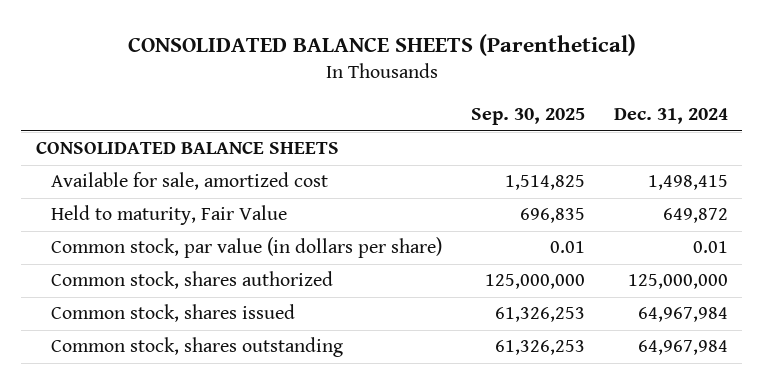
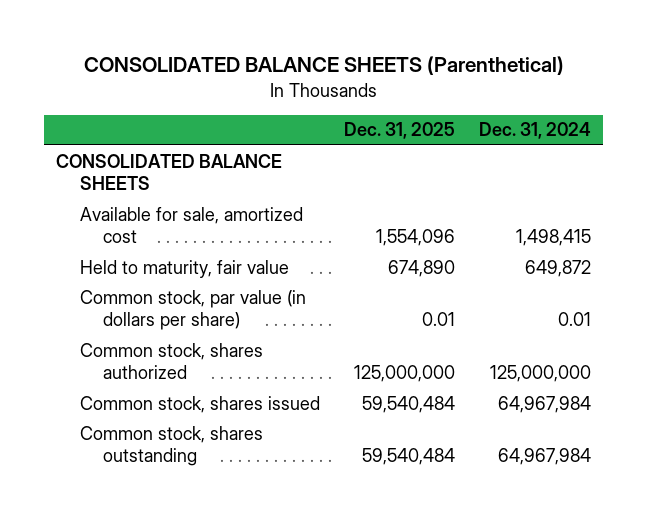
[470,108,585,126] Sep. 30, 2025 -> none
none -> [343,122,455,140] Dec. 31, 2025
[50,205,287,226] Held to maturity, Fair Value -> [79,259,289,278] Held to maturity, fair value

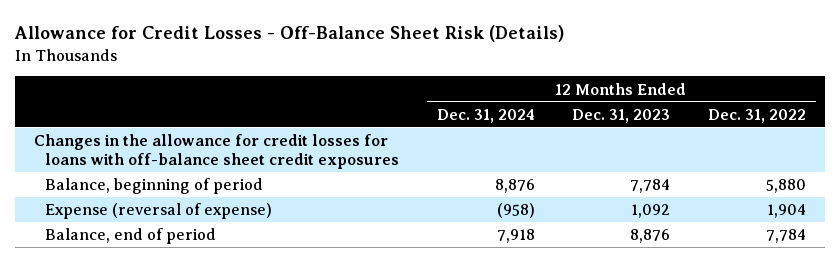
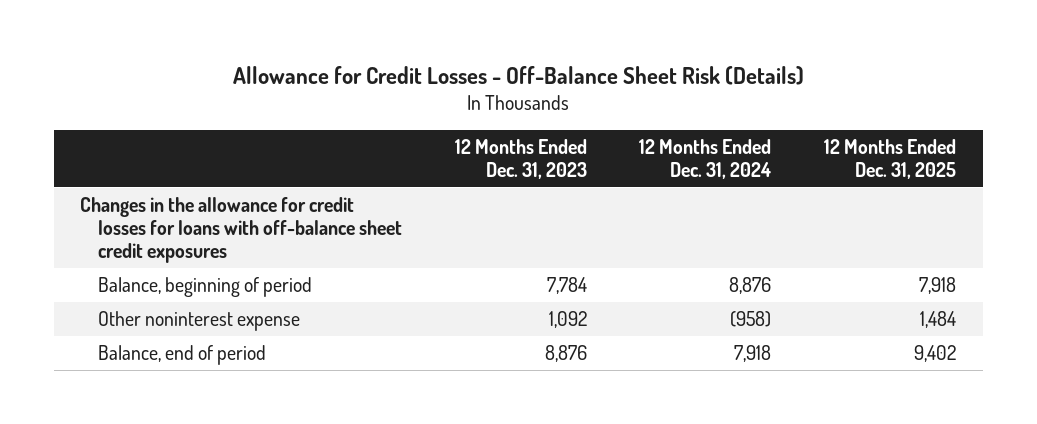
[708,108,807,123] Dec. 31, 2022 -> none
none -> [824,138,957,179] 12 Months Ended Dec. 31, 2025
[44,203,272,220] Expense (reversal of expense) -> [97,311,300,332] Other noninterest expense

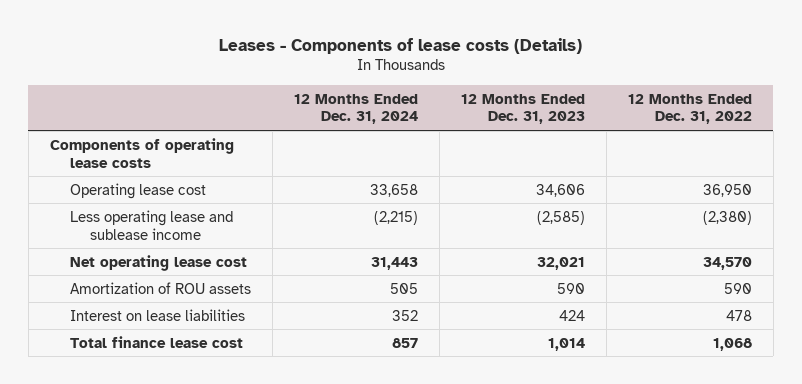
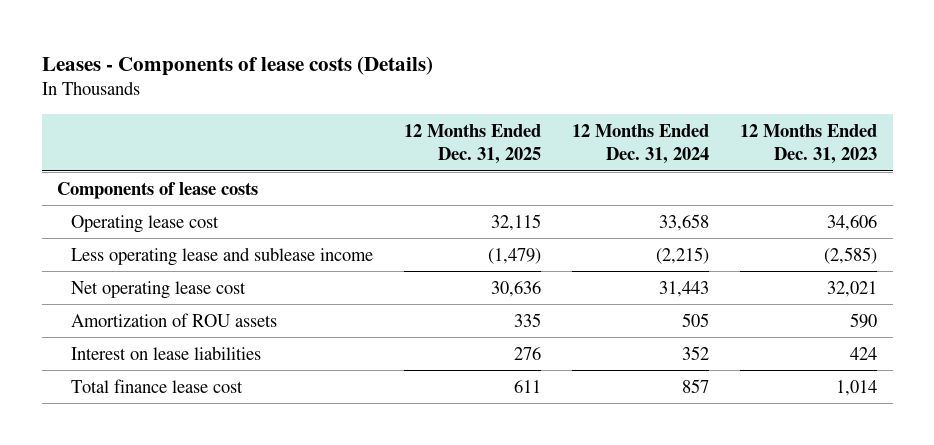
[627,93,752,125] 12 Months Ended Dec. 31, 2022 -> none
none -> [404,123,542,165] 12 Months Ended Dec. 31, 2025
[49,137,234,168] Components of operating lease costs -> [57,181,259,199] Components of lease costs

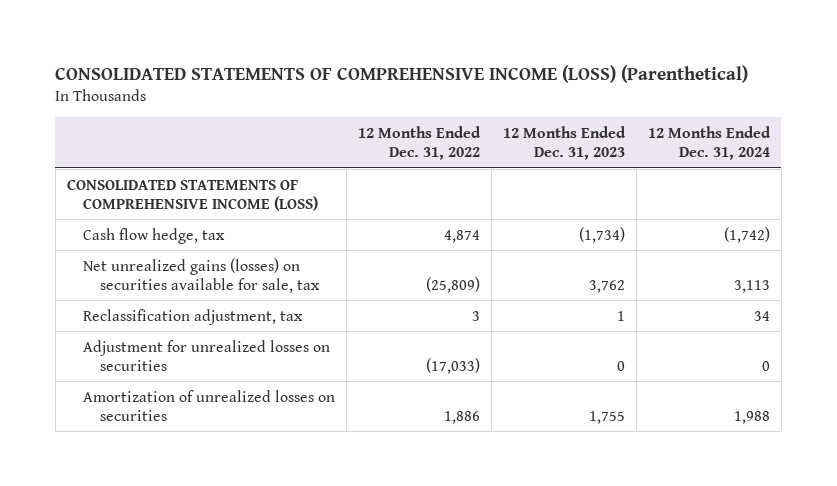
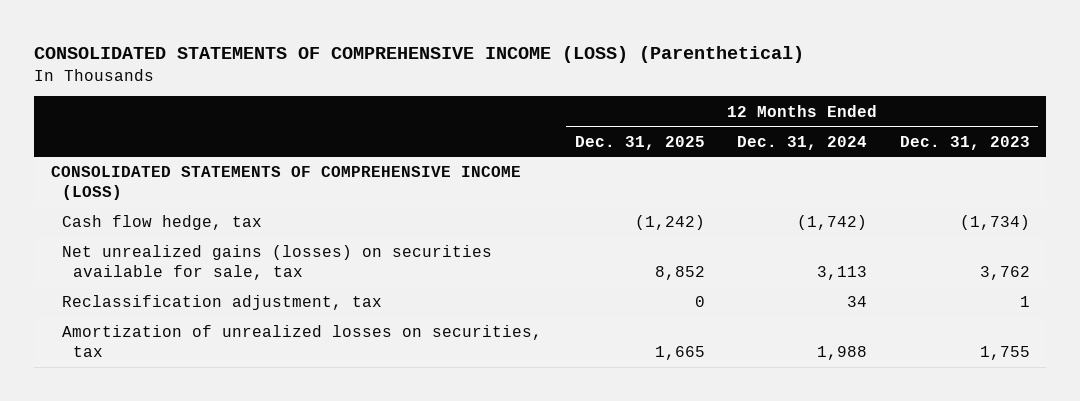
[358,125,482,161] 12 Months Ended Dec. 31, 2022 -> none
none -> [574,135,705,150] Dec. 31, 2025
[83,339,331,371] Adjustment for unrealized losses on securities -> none
[83,389,336,421] Amortization of unrealized losses on securities -> [62,325,543,357] Amortization of unrealized losses on securities, tax

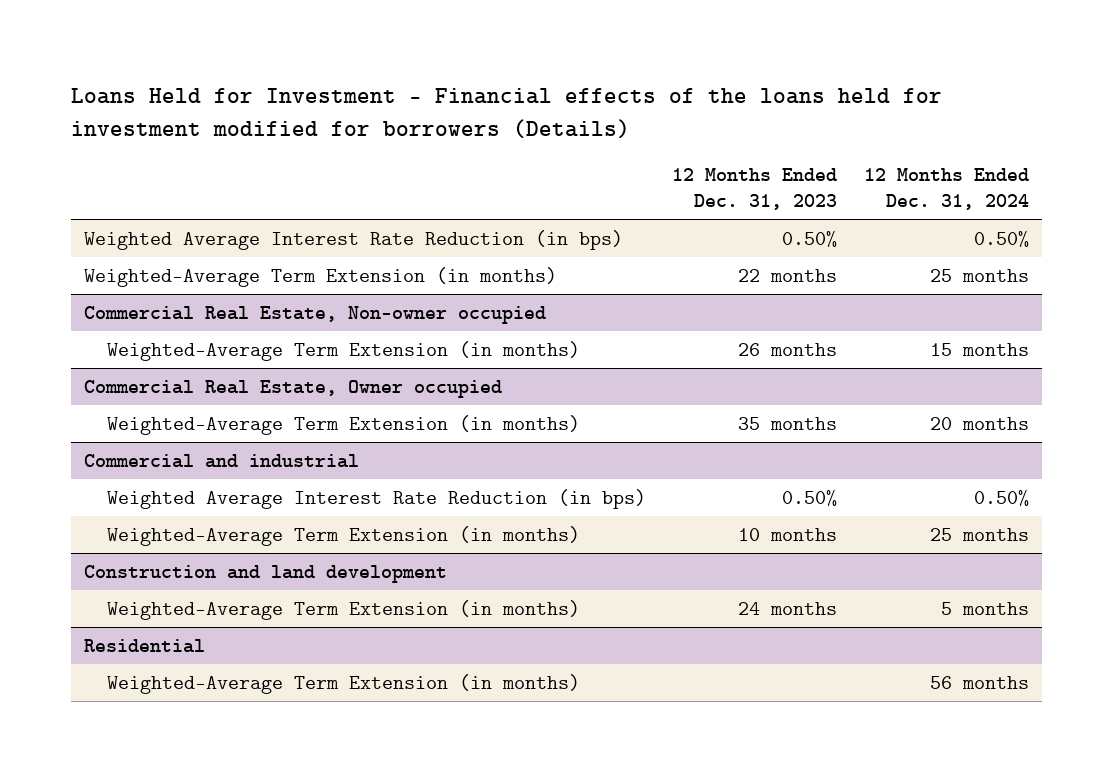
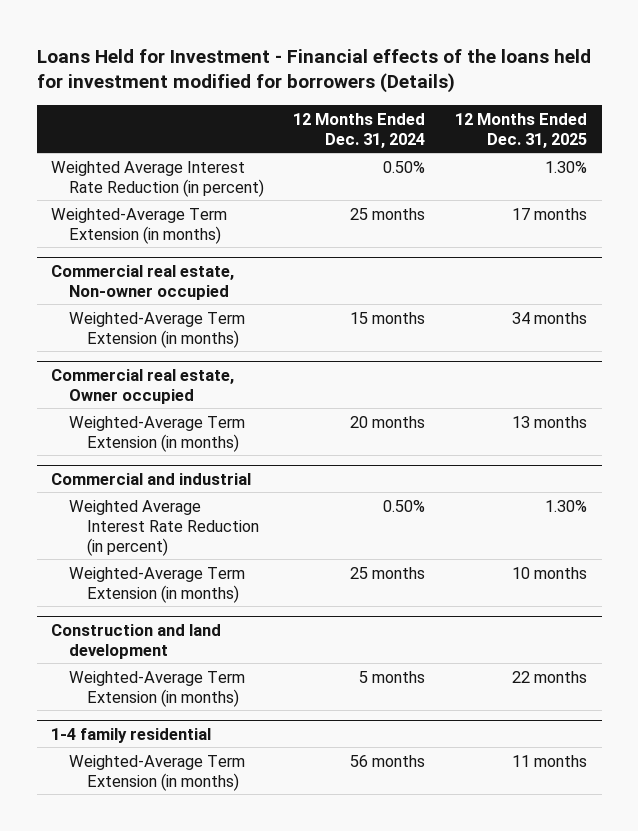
[672,168,838,211] 12 Months Ended Dec. 31, 2023 -> none
none -> [454,112,587,148] 12 Months Ended Dec. 31, 2025
[83,229,623,250] Weighted Average Interest Rate Reduction (in bps) -> [51,160,265,197] Weighted Average Interest Rate Reduction (in percent)
[83,305,546,324] Commercial Real Estate, Non-owner occupied -> [51,264,235,300] Commercial real estate, Non-owner occupied
[83,379,502,398] Commercial Real Estate, Owner occupied -> [51,368,235,404] Commercial real estate, Owner occupied
[106,488,646,509] Weighted Average Interest Rate Reduction (in bps) -> [69,499,259,556] Weighted Average Interest Rate Reduction (in percent)
[83,638,205,653] Residential -> [51,727,212,743] 1-4 family residential

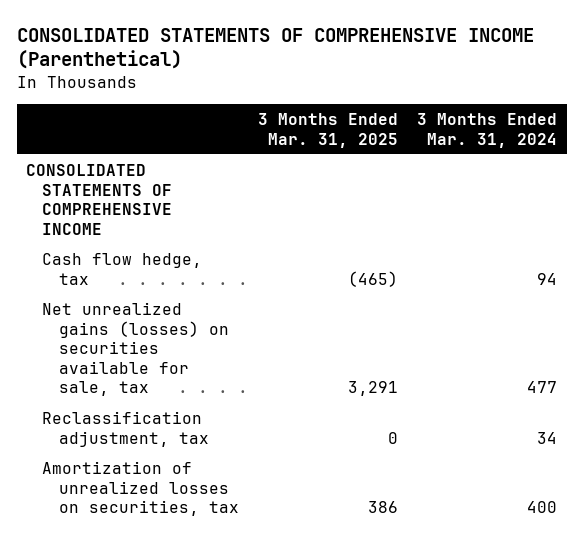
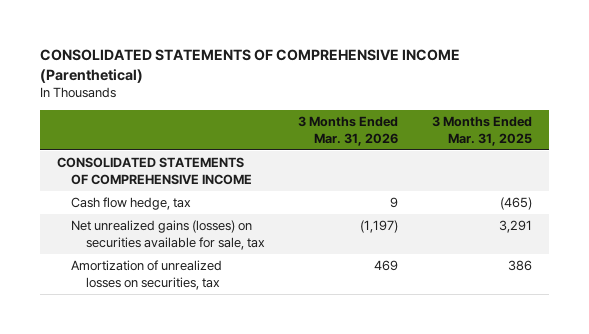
[416,113,557,148] 3 Months Ended Mar. 31, 2024 -> none
none -> [298,116,399,146] 3 Months Ended Mar. 31, 2026
[42,410,209,447] Reclassification adjustment, tax -> none

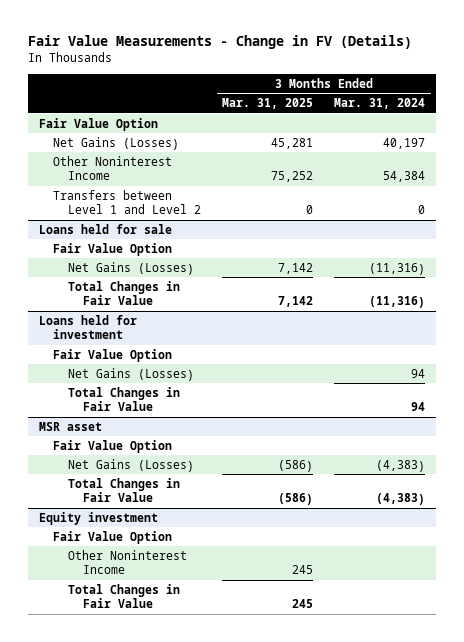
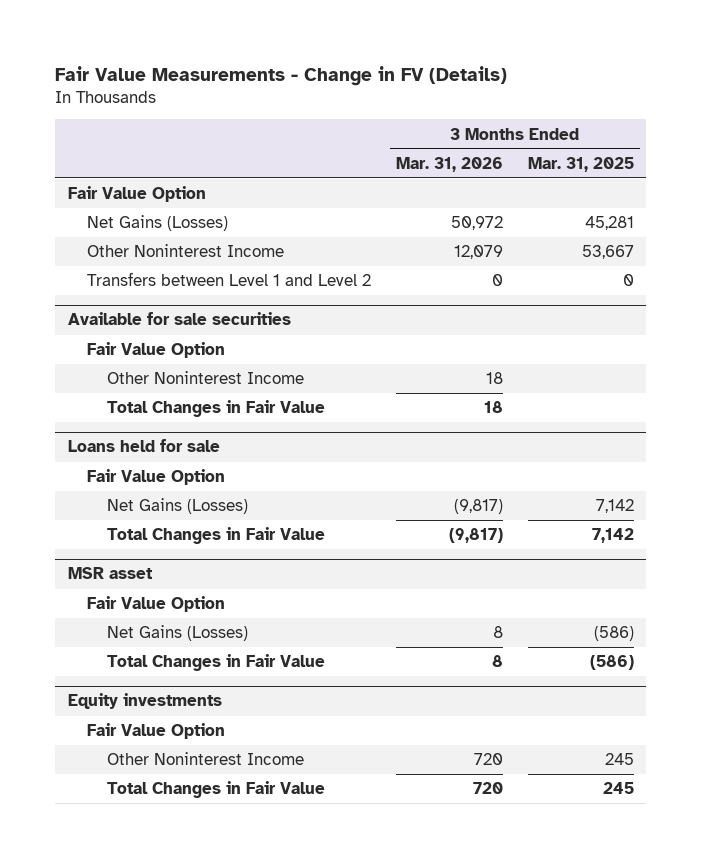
[334,98,426,110] Mar. 31, 2024 -> none
none -> [395,156,503,172] Mar. 31, 2026
[271,171,314,183] 75,252 -> [581,245,634,260] 53,667
none -> [67,312,291,326] Available for sale securities
none -> [87,342,226,359] Fair Value Option
none -> [106,371,304,385] Other Noninterest Income
none -> [106,400,325,418] Total Changes in Fair Value
[38,314,137,340] Loans held for investment -> none
[53,348,173,362] Fair Value Option -> none
[68,367,195,381] Net Gains (Losses) -> none
[68,386,181,412] Total Changes in Fair Value -> none
[38,511,158,525] Equity investment -> [67,693,222,710] Equity investments

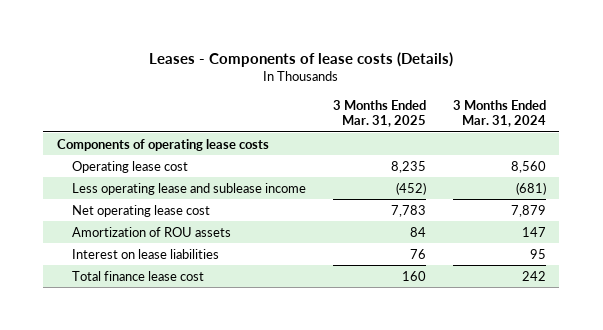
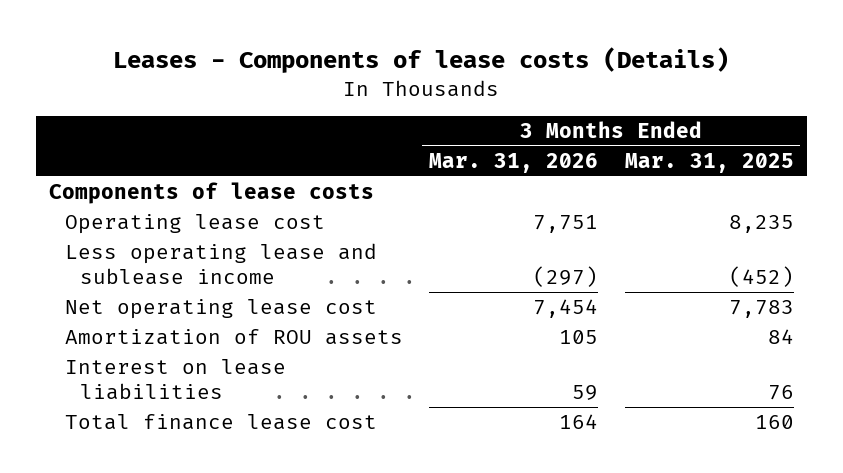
[452,100,546,128] 3 Months Ended Mar. 31, 2024 -> none
none -> [429,153,599,174] Mar. 31, 2026
[56,138,269,151] Components of operating lease costs -> [49,182,375,205] Components of lease costs

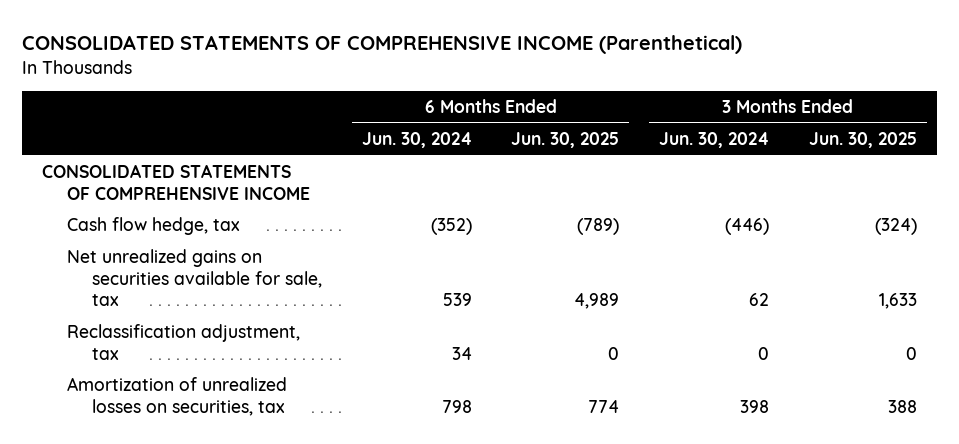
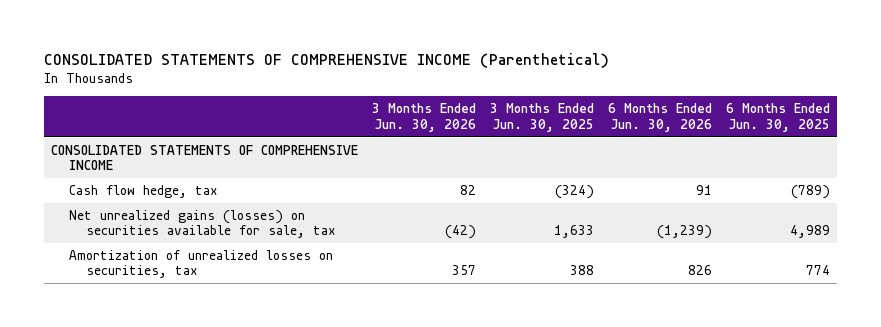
[361,132,472,149] Jun. 30, 2024 -> none
[659,132,770,149] Jun. 30, 2024 -> none
none -> [372,103,477,132] 3 Months Ended Jun. 30, 2026
none -> [608,103,713,132] 6 Months Ended Jun. 30, 2026
[67,324,301,360] Reclassification adjustment, tax -> none
[67,249,322,307] Net unrealized gains on securities available for sale, tax -> [68,210,337,239] Net unrealized gains (losses) on securities available for sale, tax

